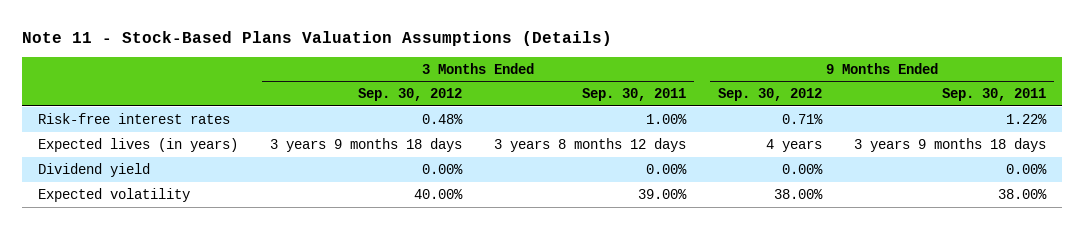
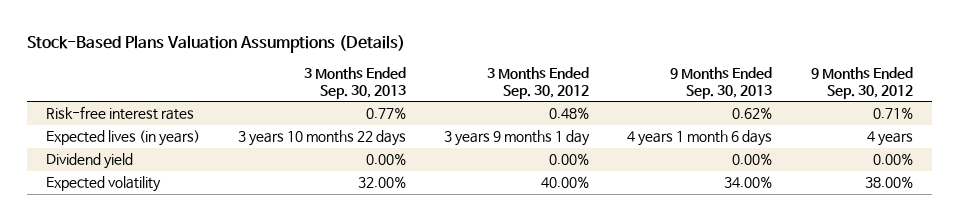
[21,30,612,46] Note 11 - Stock-Based Plans Valuation Assumptions (Details) -> [26,35,405,54] Stock-Based Plans Valuation Assumptions (Details)
[581,88,686,102] Sep. 30, 2011 -> none
[941,88,1046,102] Sep. 30, 2011 -> none
none -> [303,67,406,99] 3 Months Ended Sep. 30, 2013
none -> [670,67,773,99] 9 Months Ended Sep. 30, 2013
[269,137,462,152] 3 years 9 months 18 days -> [444,130,591,147] 3 years 9 months 1 day

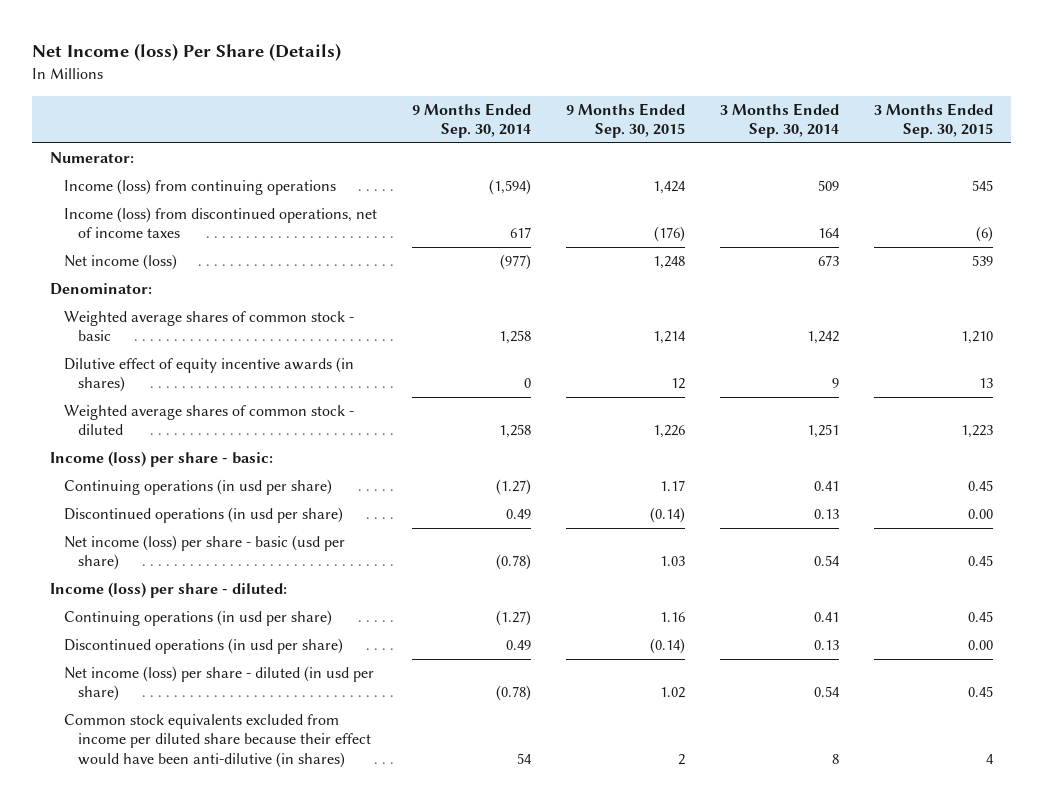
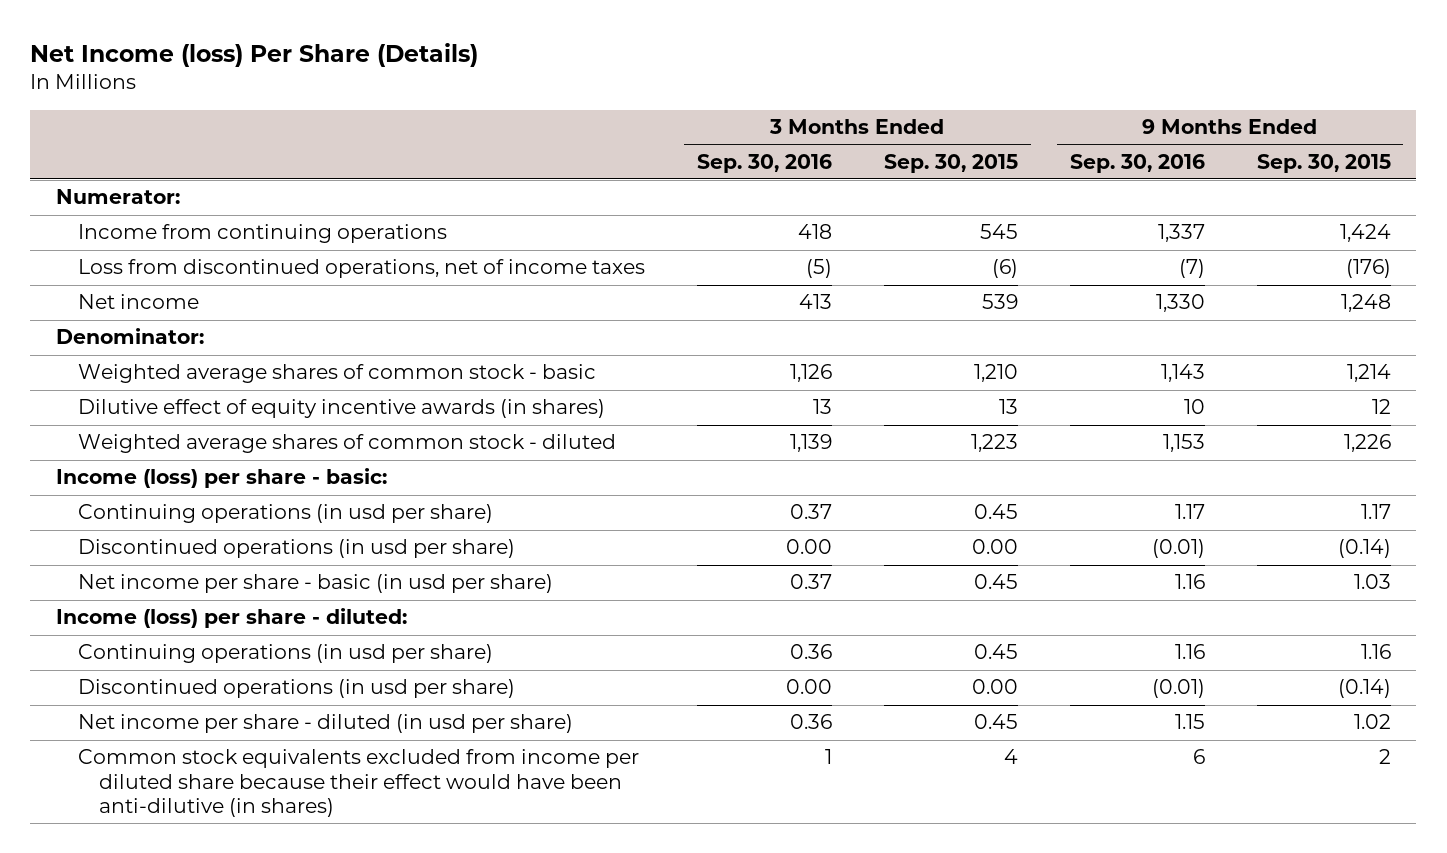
[411,102,531,139] 9 Months Ended Sep. 30, 2014 -> none
[720,102,840,139] 3 Months Ended Sep. 30, 2014 -> none
none -> [696,153,832,173] Sep. 30, 2016
none -> [1069,153,1205,173] Sep. 30, 2016
[63,179,336,196] Income (loss) from continuing operations -> [77,224,447,244] Income from continuing operations
[63,207,377,239] Income (loss) from discontinued operations, net of income taxes -> [77,259,645,279] Loss from discontinued operations, net of income taxes
[63,254,177,271] Net income (loss) -> [77,294,199,310] Net income
[63,535,345,571] Net income (loss) per share - basic (usd per share) -> [77,574,553,594] Net income per share - basic (in usd per share)
[63,666,374,702] Net income (loss) per share - diluted (in usd per share) -> [77,714,573,734] Net income per share - diluted (in usd per share)

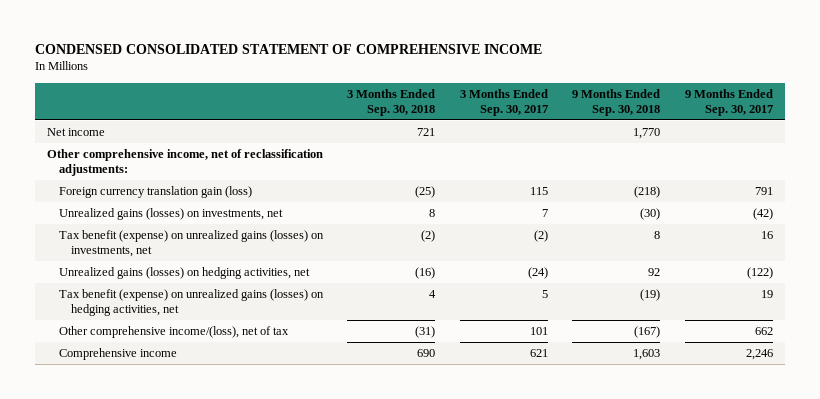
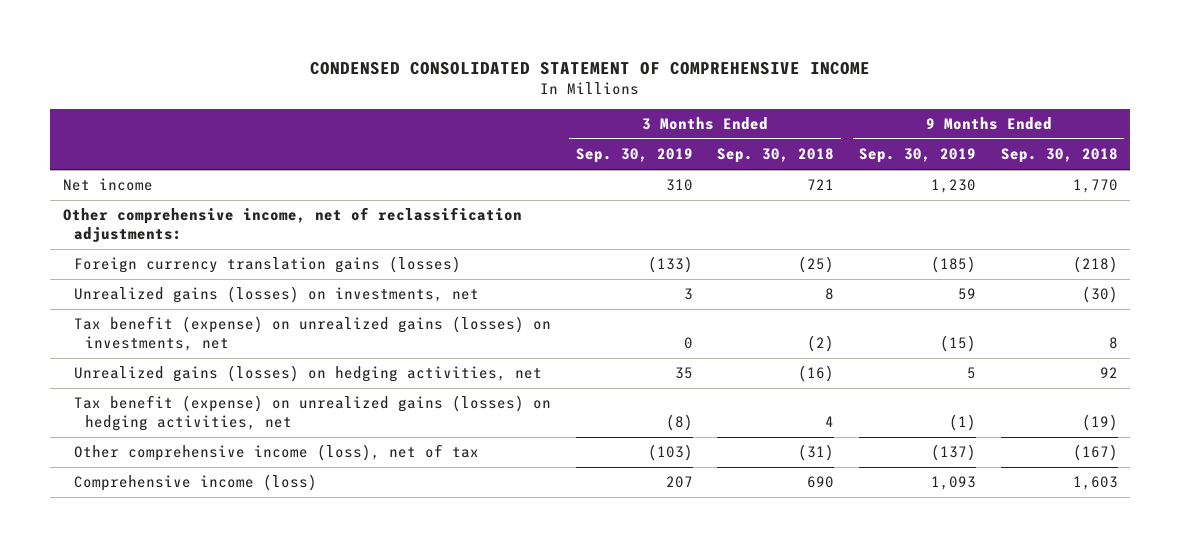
[459,88,548,116] 3 Months Ended Sep. 30, 2017 -> none
[684,88,773,116] 9 Months Ended Sep. 30, 2017 -> none
none -> [575,148,693,164] Sep. 30, 2019
none -> [859,148,977,164] Sep. 30, 2019
[58,185,252,198] Foreign currency translation gain (loss) -> [73,256,461,274] Foreign currency translation gains (losses)
[58,325,289,338] Other comprehensive income/(loss), net of tax -> [73,444,479,462] Other comprehensive income (loss), net of tax
[58,347,177,360] Comprehensive income -> [73,474,317,492] Comprehensive income (loss)

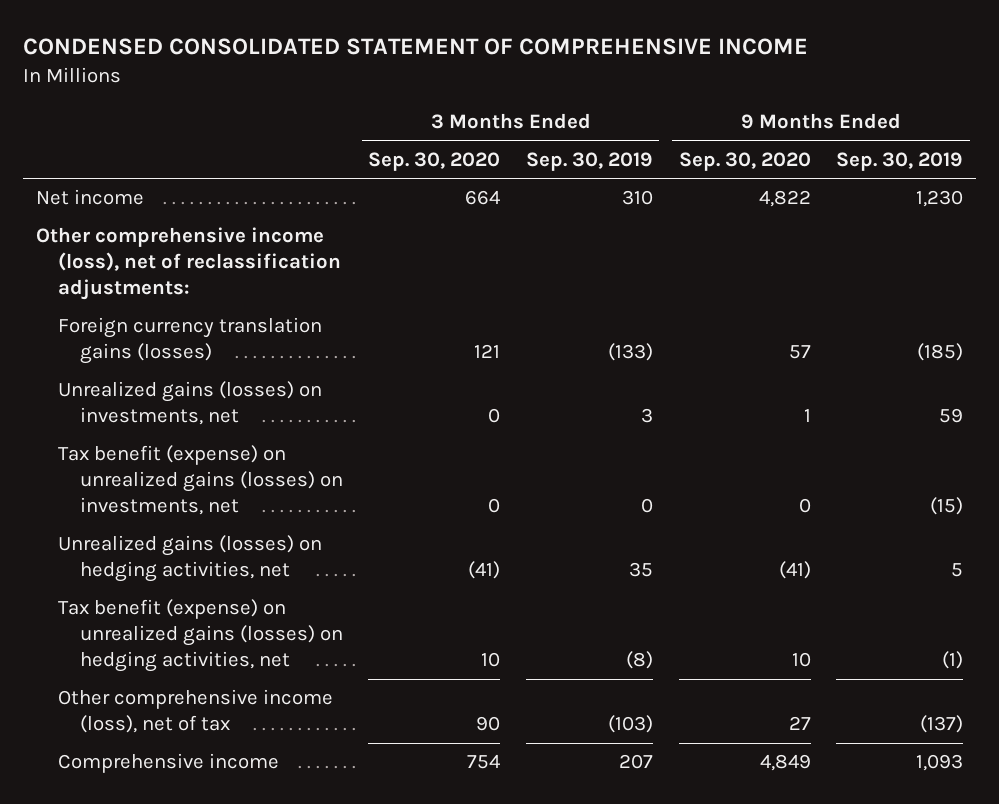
[717,148,835,164] Sep. 30, 2018 -> none
[1000,148,1118,164] Sep. 30, 2018 -> none
none -> [368,151,501,171] Sep. 30, 2020
none -> [678,151,811,171] Sep. 30, 2020
[62,207,522,242] Other comprehensive income, net of reclassification adjustments: -> [35,227,341,301] Other comprehensive income (loss), net of reclassification adjustments:
[73,474,317,492] Comprehensive income (loss) -> [57,753,279,774] Comprehensive income

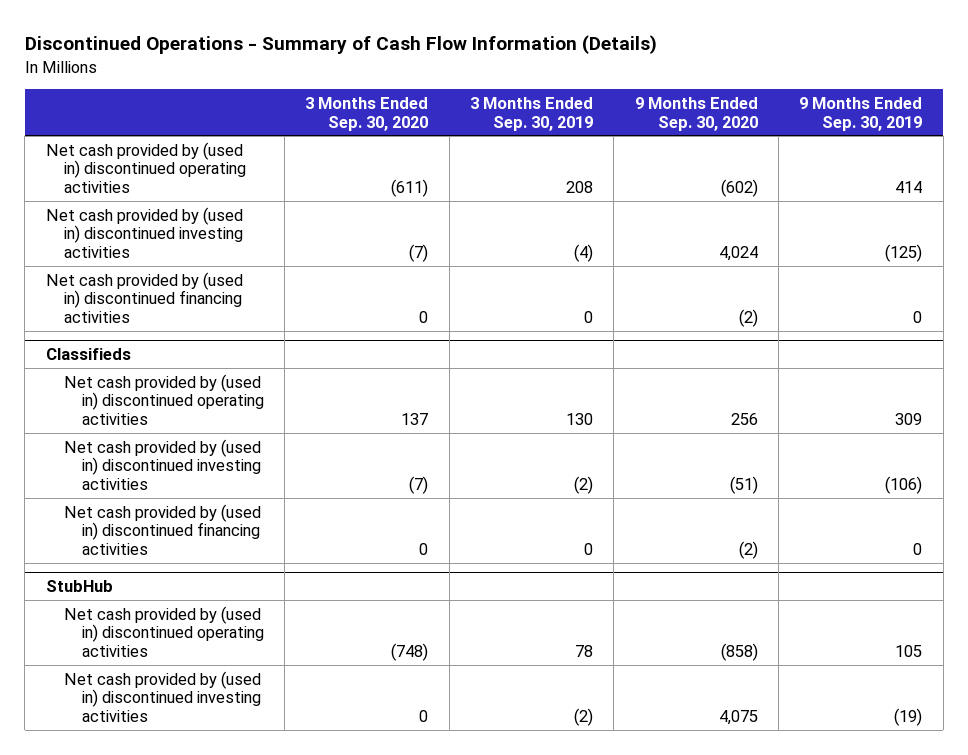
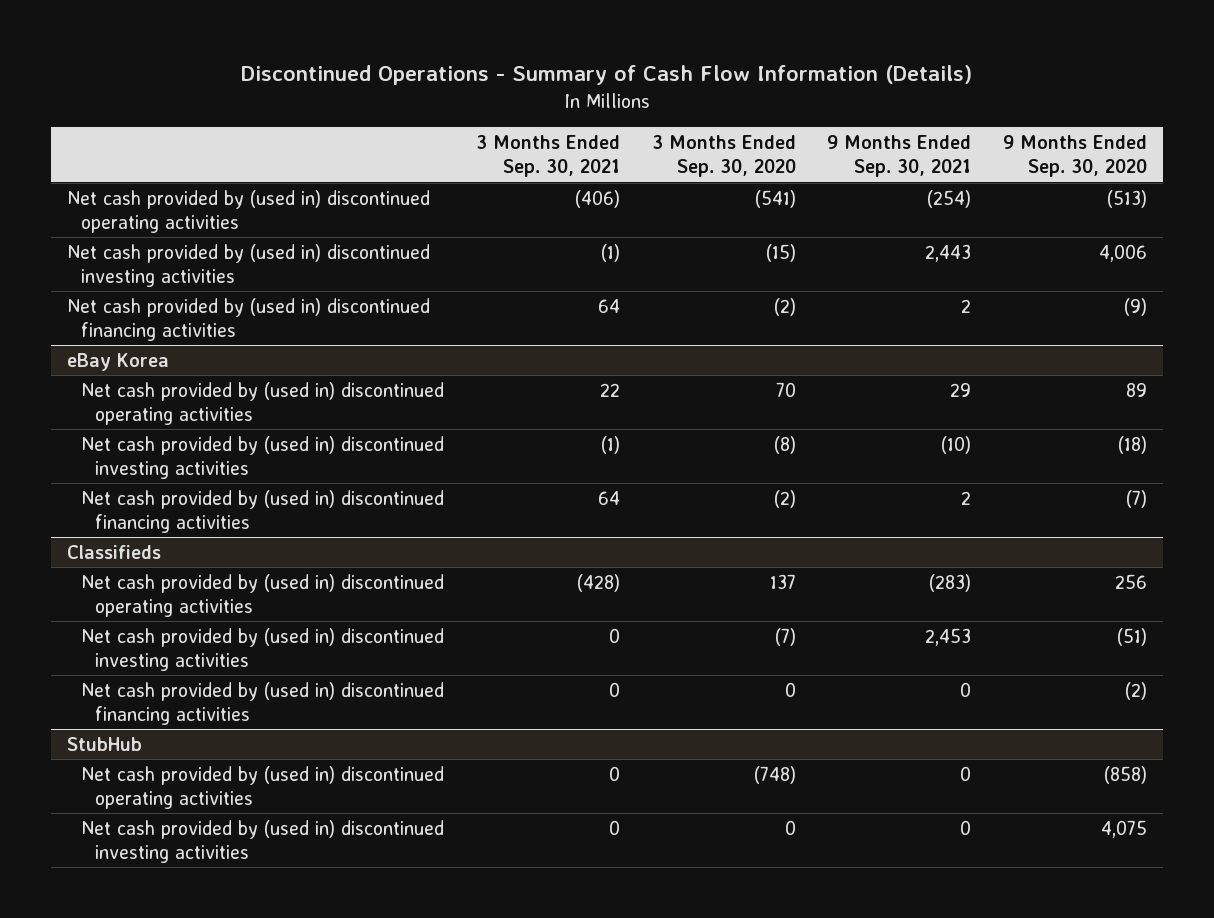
[470,96,594,131] 3 Months Ended Sep. 30, 2019 -> none
[799,96,923,131] 9 Months Ended Sep. 30, 2019 -> none
none -> [475,134,620,178] 3 Months Ended Sep. 30, 2021
none -> [827,134,972,178] 9 Months Ended Sep. 30, 2021
[391,179,429,198] (611) -> [754,189,796,208] (541)
[720,179,758,198] (602) -> [1107,189,1148,208] (513)
[409,244,429,263] (7) -> [765,243,796,262] (15)
[718,246,758,262] 4,024 -> [1099,243,1148,262] 4,006
[419,311,429,324] 0 -> [773,297,796,316] (2)
[738,309,758,328] (2) -> [1124,297,1148,316] (9)
none -> [67,352,170,371] eBay Korea
none -> [81,381,445,425] Net cash provided by (used in) discontinued operating activities
none -> [81,435,445,479] Net cash provided by (used in) discontinued investing activities
none -> [81,489,445,533] Net cash provided by (used in) discontinued financing activities

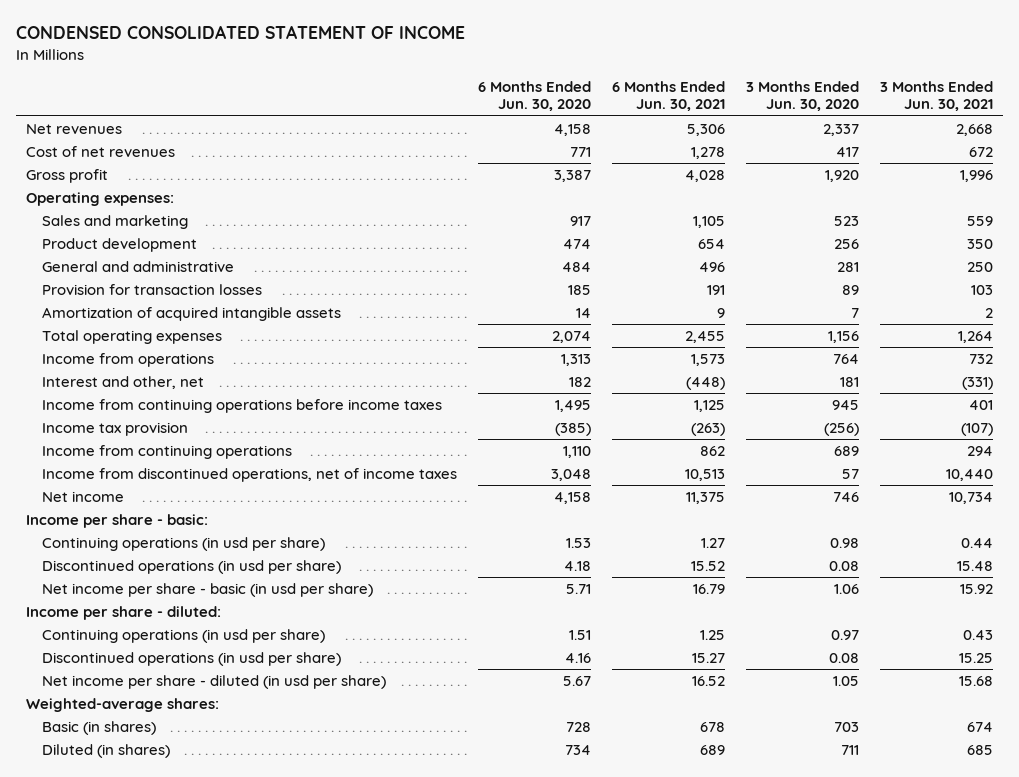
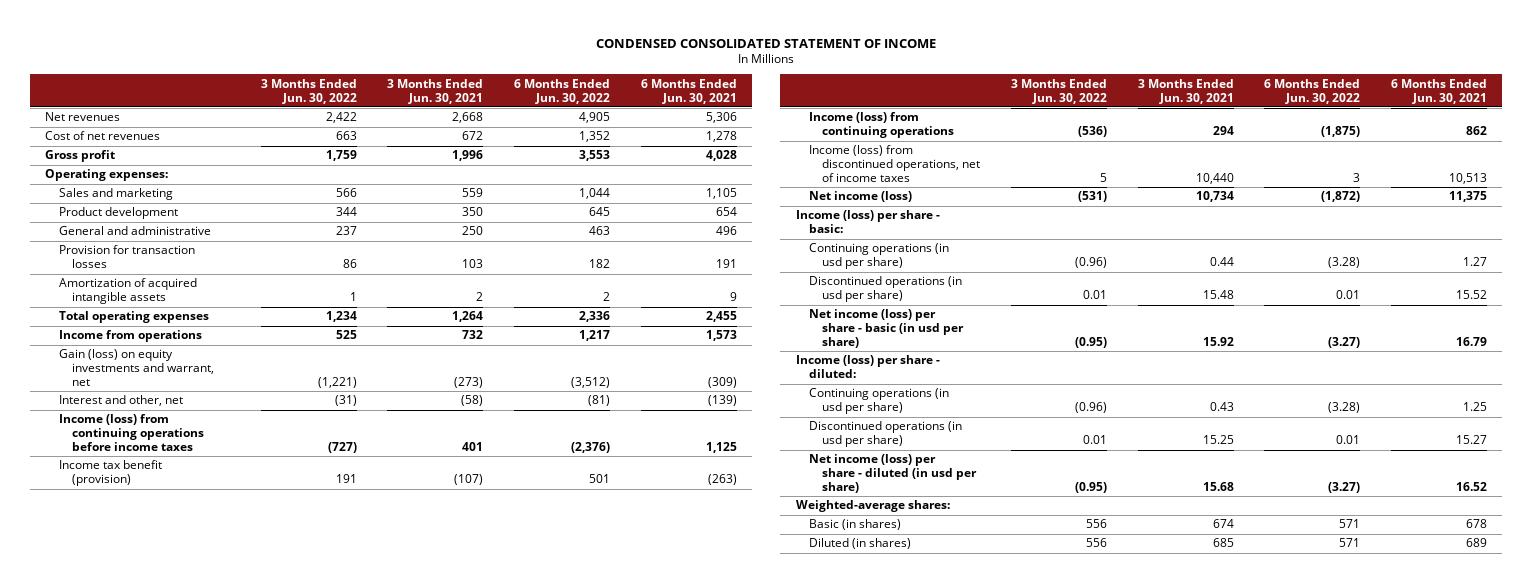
[477,80,591,112] 6 Months Ended Jun. 30, 2020 -> none
[745,80,859,112] 3 Months Ended Jun. 30, 2020 -> none
none -> [260,78,357,104] 3 Months Ended Jun. 30, 2022
none -> [513,78,610,104] 6 Months Ended Jun. 30, 2022
none -> [58,349,214,387] Gain (loss) on equity investments and warrant, net
[685,377,725,391] (448) -> [707,395,737,407] (139)
[961,377,993,391] (331) -> [461,395,484,407] (58)
[41,399,442,414] Income from continuing operations before income taxes -> [58,414,204,452] Income (loss) from continuing operations before income taxes
[41,422,188,437] Income tax provision -> [58,460,162,487] Income tax benefit (provision)
[41,445,292,460] Income from continuing operations -> [809,112,955,139] Income (loss) from continuing operations
[41,468,457,483] Income from discontinued operations, net of income taxes -> [809,145,981,183] Income (loss) from discontinued operations, net of income taxes
[41,491,124,503] Net income -> [809,191,913,203] Net income (loss)
[26,514,209,529] Income per share - basic: -> [795,210,940,234] Income (loss) per share - basic:
[41,583,373,598] Net income per share - basic (in usd per share) -> [809,309,965,349] Net income (loss) per share - basic (in usd per share)
[26,606,222,621] Income per share - diluted: -> [795,355,940,379] Income (loss) per share - diluted:
[41,675,386,690] Net income per share - diluted (in usd per share) -> [809,454,978,494] Net income (loss) per share - diluted (in usd per share)

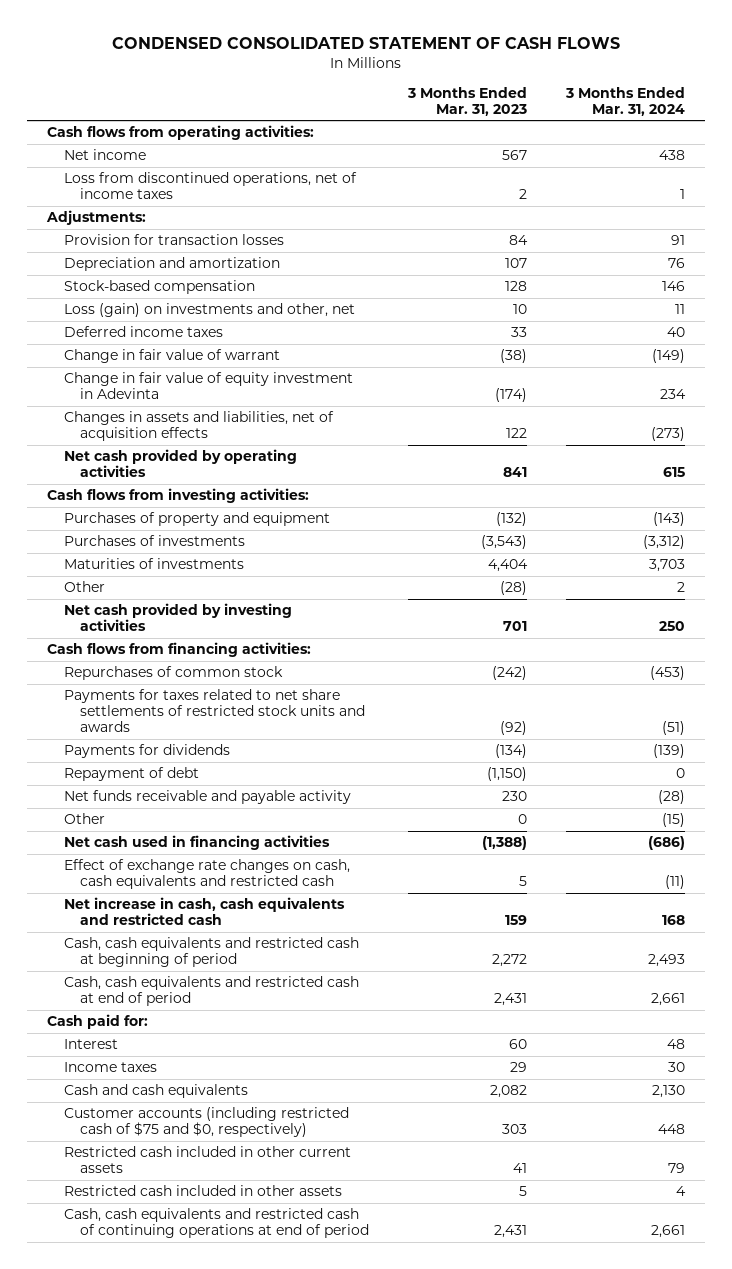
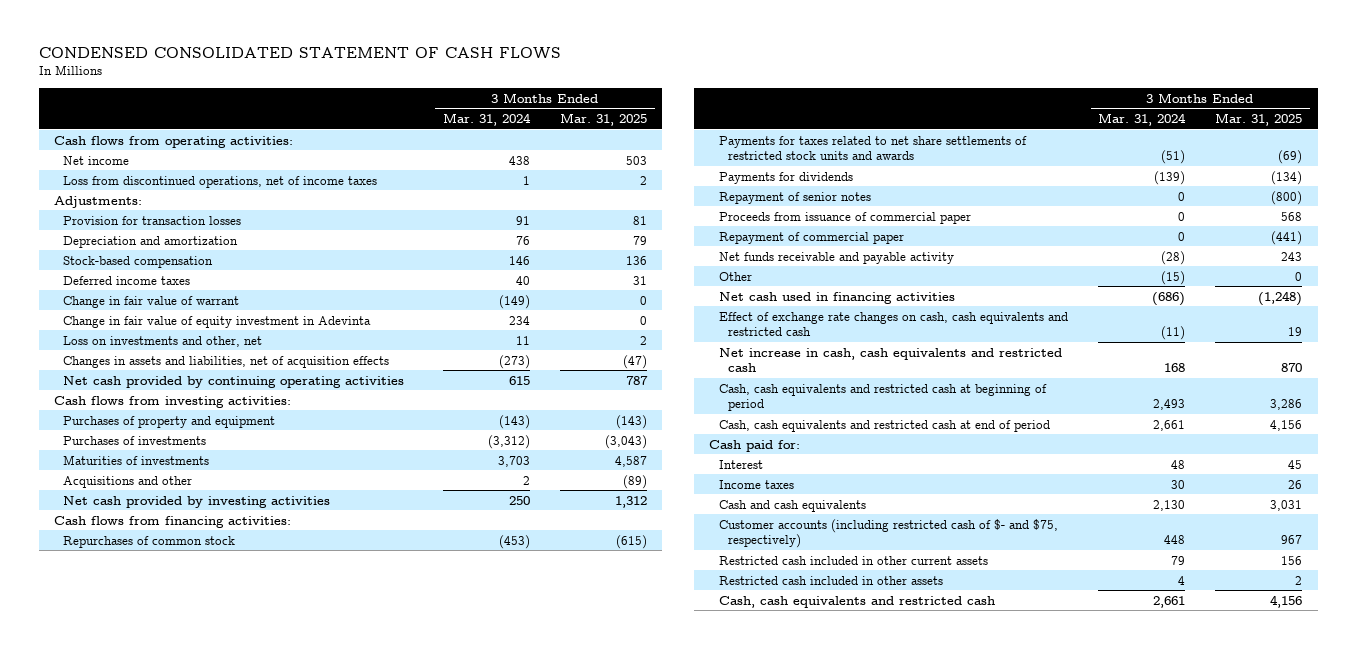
[407,86,528,116] 3 Months Ended Mar. 31, 2023 -> none
none -> [560,112,648,126] Mar. 31, 2025
[63,303,355,318] Loss (gain) on investments and other, net -> none
none -> [63,335,263,347] Loss on investments and other, net
[63,449,297,478] Net cash provided by operating activities -> [63,375,405,388] Net cash provided by continuing operating activities
[63,581,105,593] Other -> none
none -> [63,475,193,488] Acquisitions and other
[63,767,199,782] Repayment of debt -> [718,191,871,204] Repayment of senior notes
none -> [718,211,971,224] Proceeds from issuance of commercial paper
none -> [718,231,904,244] Repayment of commercial paper
[63,1107,349,1138] Customer accounts (including restricted cash of $75 and $0, respectively) -> [718,518,1058,549] Customer accounts (including restricted cash of $- and $75, respectively)
[63,1208,370,1239] Cash, cash equivalents and restricted cash of continuing operations at end of period -> [718,595,995,608] Cash, cash equivalents and restricted cash

